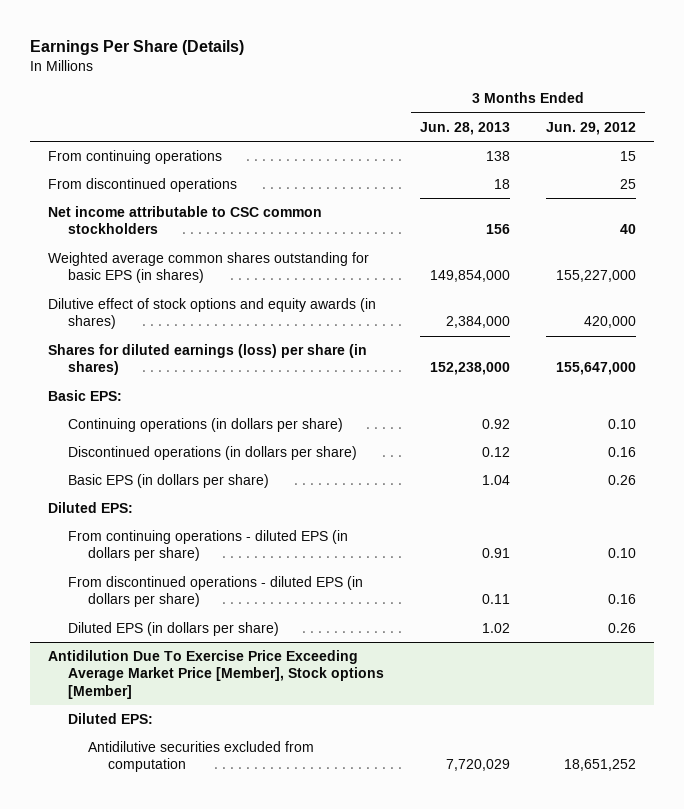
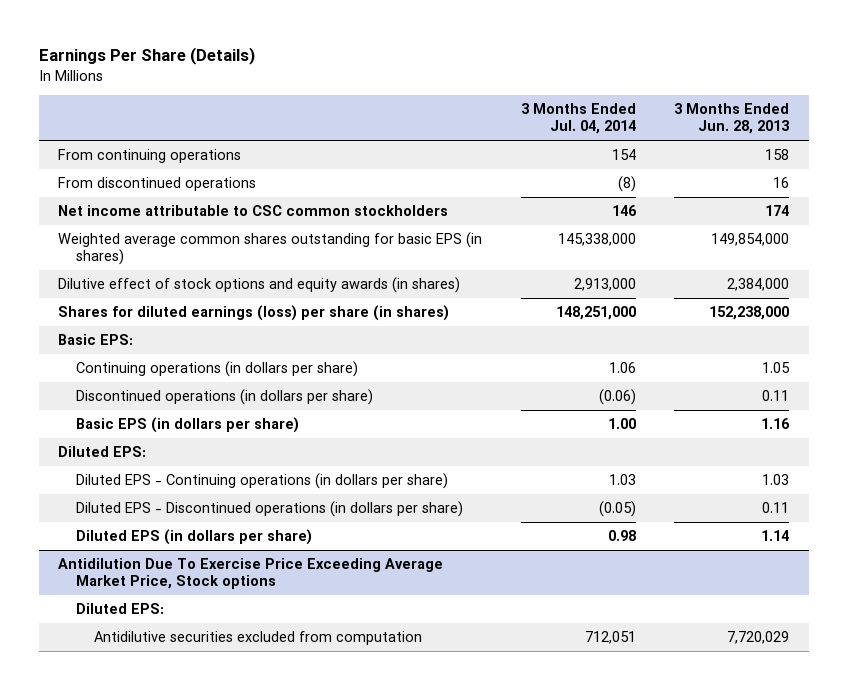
[546,121,637,135] Jun. 29, 2012 -> none
none -> [520,102,636,135] 3 Months Ended Jul. 04, 2014
[486,150,511,161] 138 -> [765,148,790,160] 158
[494,178,511,189] 18 -> [773,176,790,188] 16
[486,224,511,235] 156 -> [765,204,790,216] 174
[482,418,511,429] 0.92 -> [762,361,791,373] 1.05
[482,446,511,457] 0.12 -> [762,389,790,401] 0.11
[482,474,511,485] 1.04 -> [761,417,791,429] 1.16
[68,529,349,562] From continuing operations - diluted EPS (in dollars per share) -> [75,472,448,489] Diluted EPS - Continuing operations (in dollars per share)
[482,548,511,559] 0.91 -> [762,473,790,485] 1.03
[68,575,364,608] From discontinued operations - diluted EPS (in dollars per share) -> [75,500,463,517] Diluted EPS - Discontinued operations (in dollars per share)
[482,622,511,633] 1.02 -> [761,529,790,541] 1.14
[48,649,385,699] Antidilution Due To Exercise Price Exceeding Average Market Price [Member], Stock options [Member] -> [58,557,444,590] Antidilution Due To Exercise Price Exceeding Average Market Price, Stock options

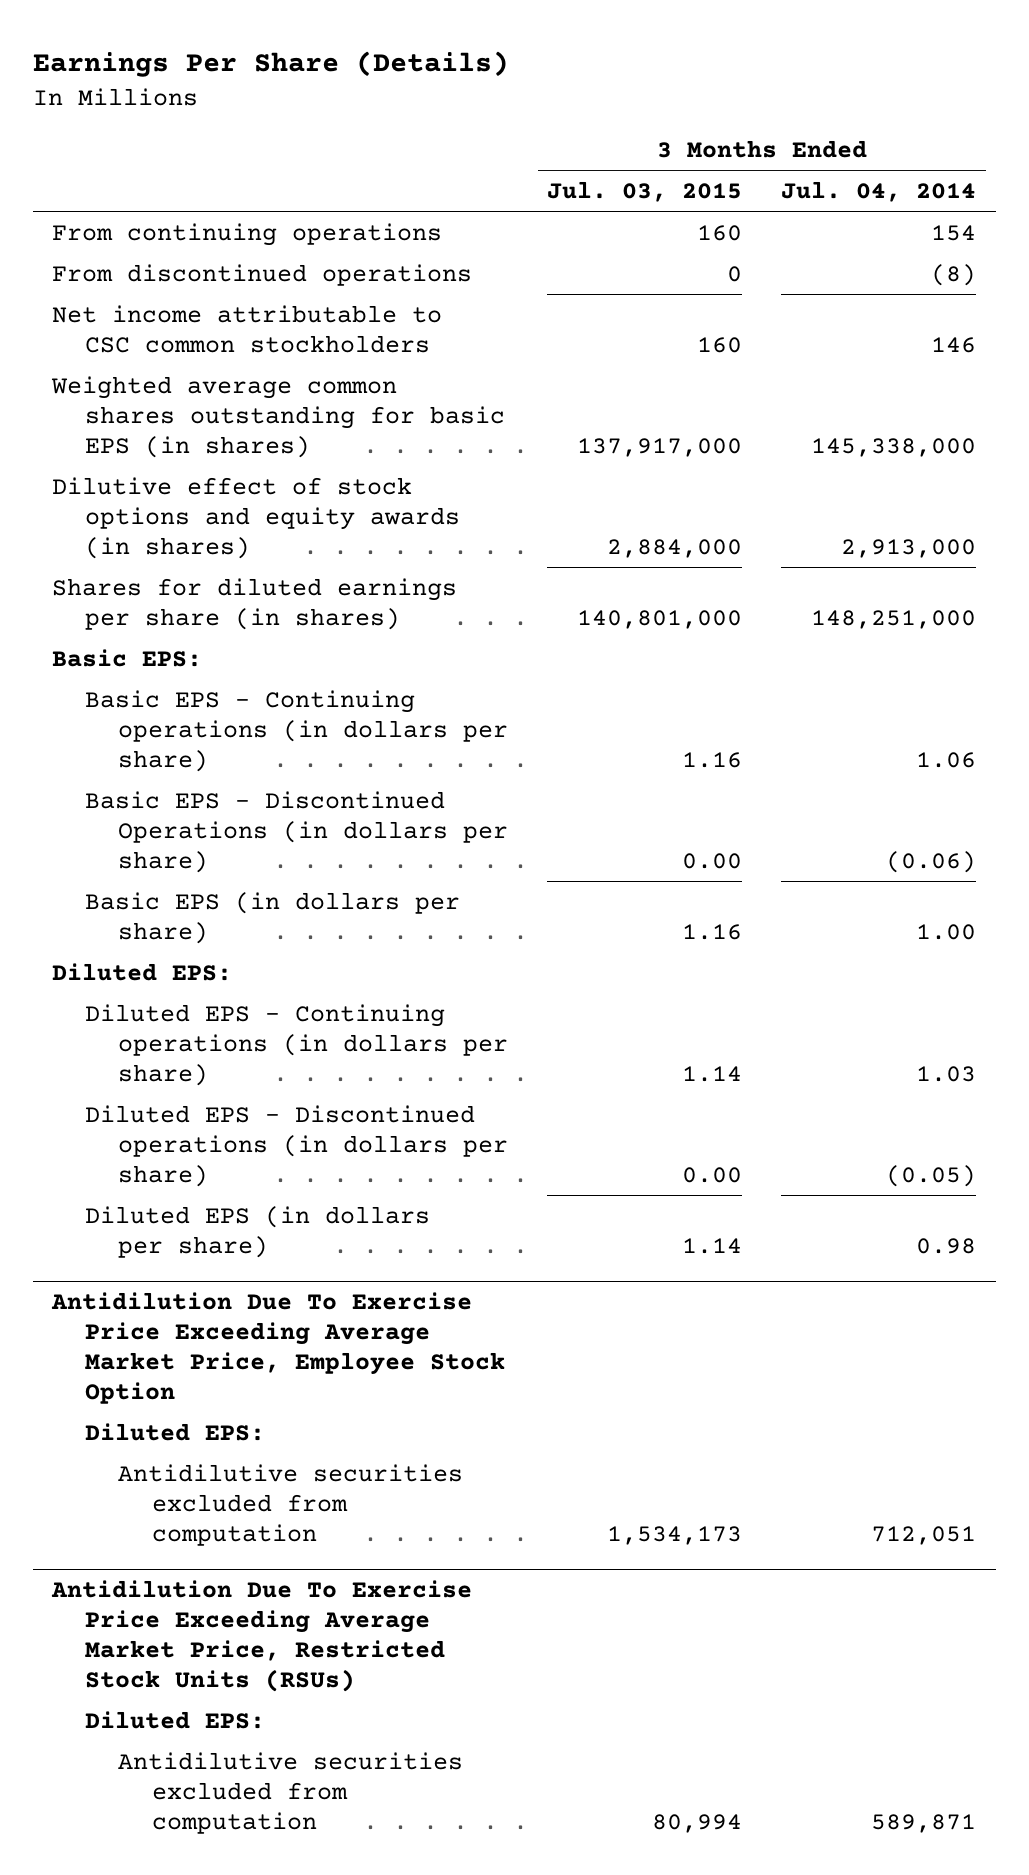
[674,102,790,135] 3 Months Ended Jun. 28, 2013 -> none
none -> [547,180,743,202] Jul. 03, 2015
[58,304,450,321] Shares for diluted earnings (loss) per share (in shares) -> [52,577,458,630] Shares for diluted earnings per share (in shares)
[75,360,358,377] Continuing operations (in dollars per share) -> [85,689,509,772] Basic EPS - Continuing operations (in dollars per share)
[75,388,373,405] Discontinued operations (in dollars per share) -> [85,790,509,873] Basic EPS - Discontinued Operations (in dollars per share)
[58,557,444,590] Antidilution Due To Exercise Price Exceeding Average Market Price, Stock options -> [51,1291,506,1404] Antidilution Due To Exercise Price Exceeding Average Market Price, Employee Stock Option
none -> [51,1579,473,1692] Antidilution Due To Exercise Price Exceeding Average Market Price, Restricted Stock Units (RSUs)
none -> [85,1710,266,1729] Diluted EPS:
none -> [118,1751,464,1834] Antidilutive securities excluded from computation

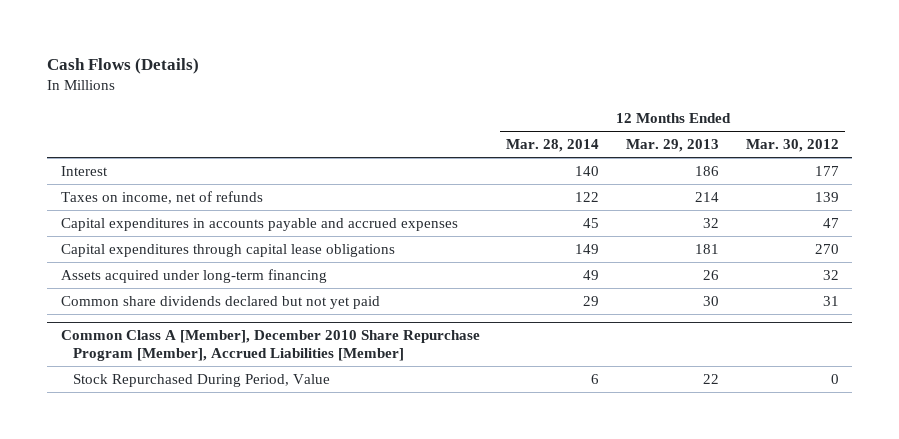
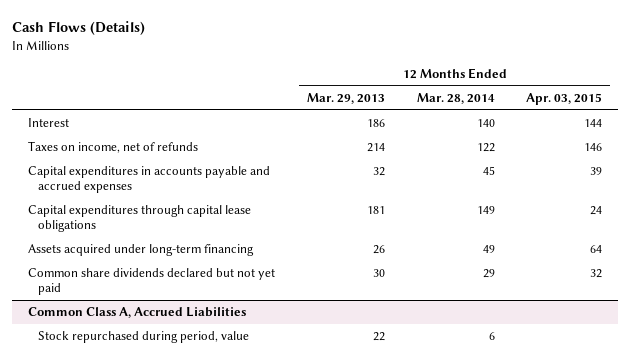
[745,139,839,153] Mar. 30, 2012 -> none
none -> [526,92,603,105] Apr. 03, 2015
[60,330,480,361] Common Class A [Member], December 2010 Share Repurchase Program [Member], Accrued Liabilities [Member] -> none
none -> [28,307,247,319] Common Class A, Accrued Liabilities
[73,373,331,387] Stock Repurchased During Period, Value -> [38,331,250,344] Stock repurchased during period, value

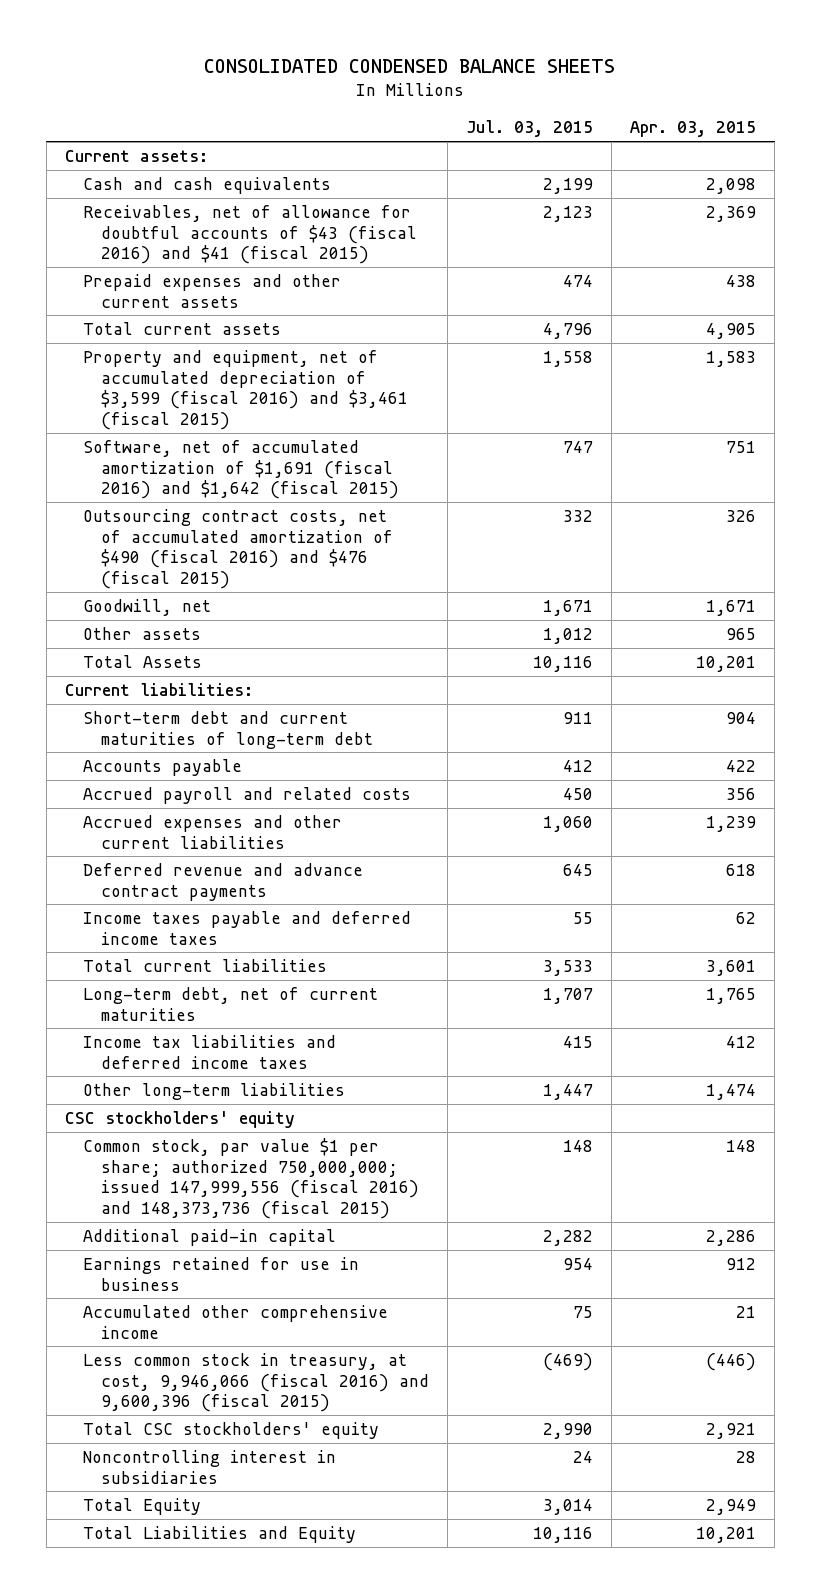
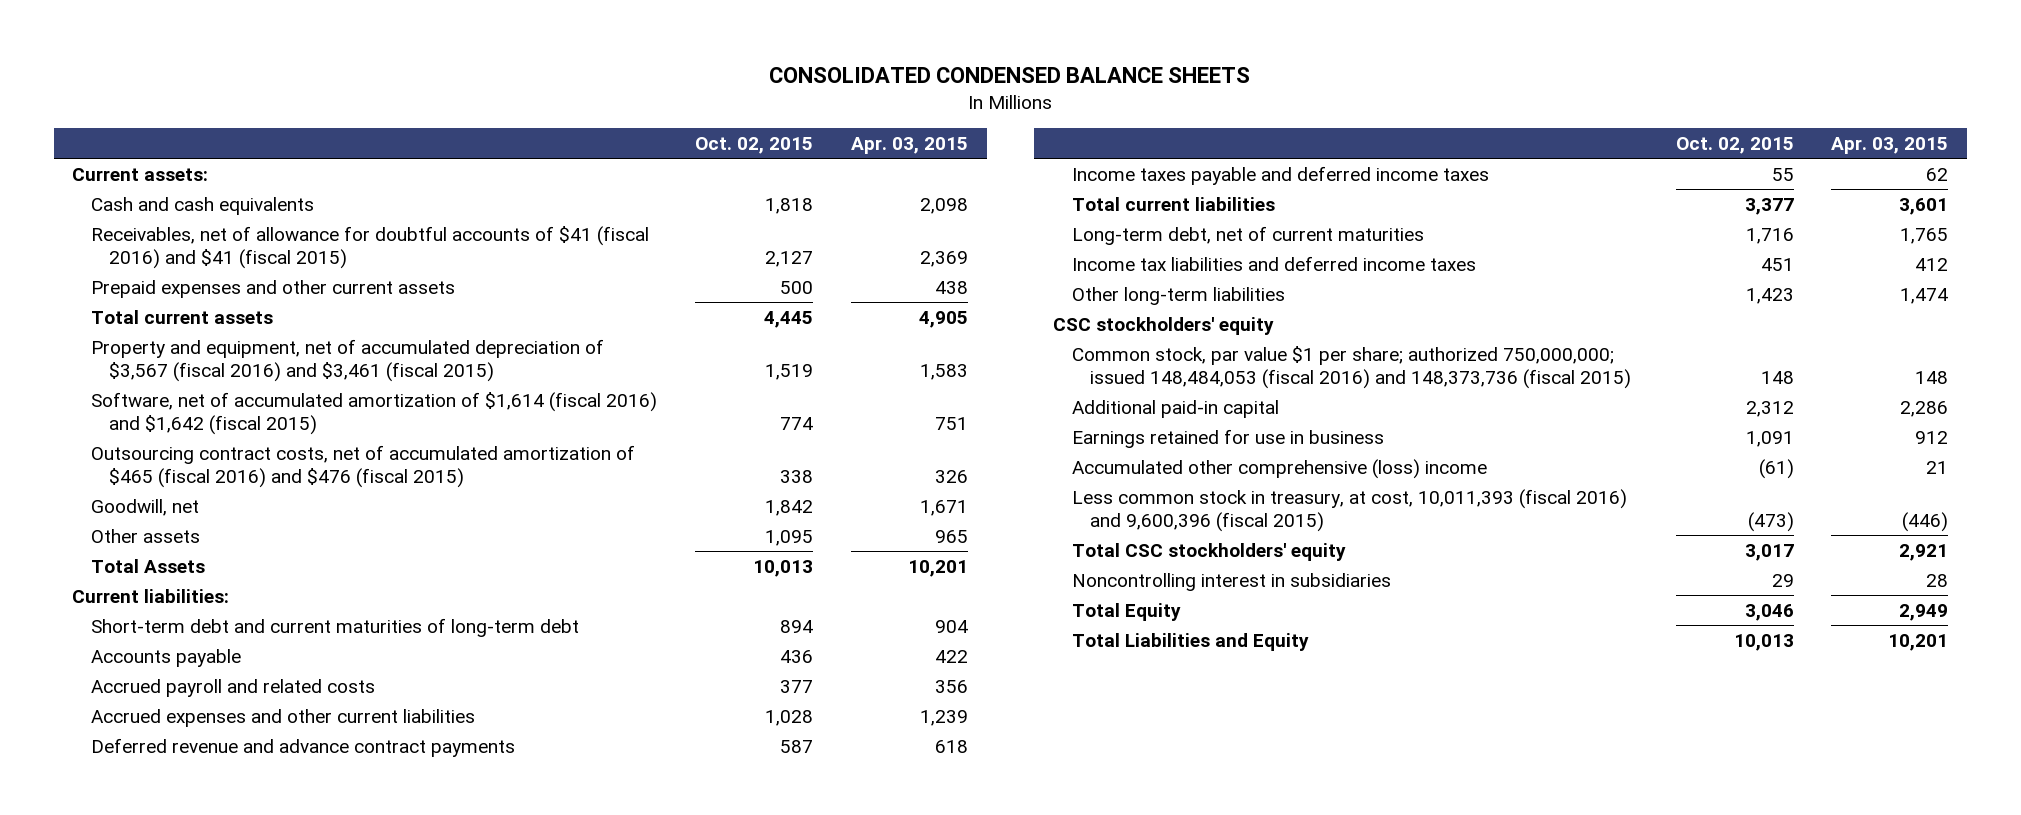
[466,120,594,138] Jul. 03, 2015 -> none
none -> [694,137,813,155] Oct. 02, 2015
[82,204,418,265] Receivables, net of allowance for doubtful accounts of $43 (fiscal 2016) and $41 (fiscal 2015) -> [90,225,649,269] Receivables, net of allowance for doubtful accounts of $41 (fiscal 2016) and $41 (fiscal 2015)
[82,349,409,431] Property and equipment, net of accumulated depreciation of $3,599 (fiscal 2016) and $3,461 (fiscal 2015) -> [90,338,604,382] Property and equipment, net of accumulated depreciation of $3,567 (fiscal 2016) and $3,461 (fiscal 2015)
[82,439,400,500] Software, net of accumulated amortization of $1,691 (fiscal 2016) and $1,642 (fiscal 2015) -> [90,391,657,435] Software, net of accumulated amortization of $1,614 (fiscal 2016) and $1,642 (fiscal 2015)
[82,508,394,590] Outsourcing contract costs, net of accumulated amortization of $490 (fiscal 2016) and $476 (fiscal 2015) -> [90,444,635,488] Outsourcing contract costs, net of accumulated amortization of $465 (fiscal 2016) and $476 (fiscal 2015)
[82,1137,420,1220] Common stock, par value $1 per share; authorized 750,000,000; issued 147,999,556 (fiscal 2016) and 148,373,736 (fiscal 2015) -> [1071,345,1632,389] Common stock, par value $1 per share; authorized 750,000,000; issued 148,484,053 (fiscal 2016) and 148,373,736 (fiscal 2015)
[82,1304,388,1339] Accumulated other comprehensive income -> [1071,458,1487,479] Accumulated other comprehensive (loss) income
[82,1352,430,1413] Less common stock in treasury, at cost, 9,946,066 (fiscal 2016) and 9,600,396 (fiscal 2015) -> [1071,488,1627,532] Less common stock in treasury, at cost, 10,011,393 (fiscal 2016) and 9,600,396 (fiscal 2015)

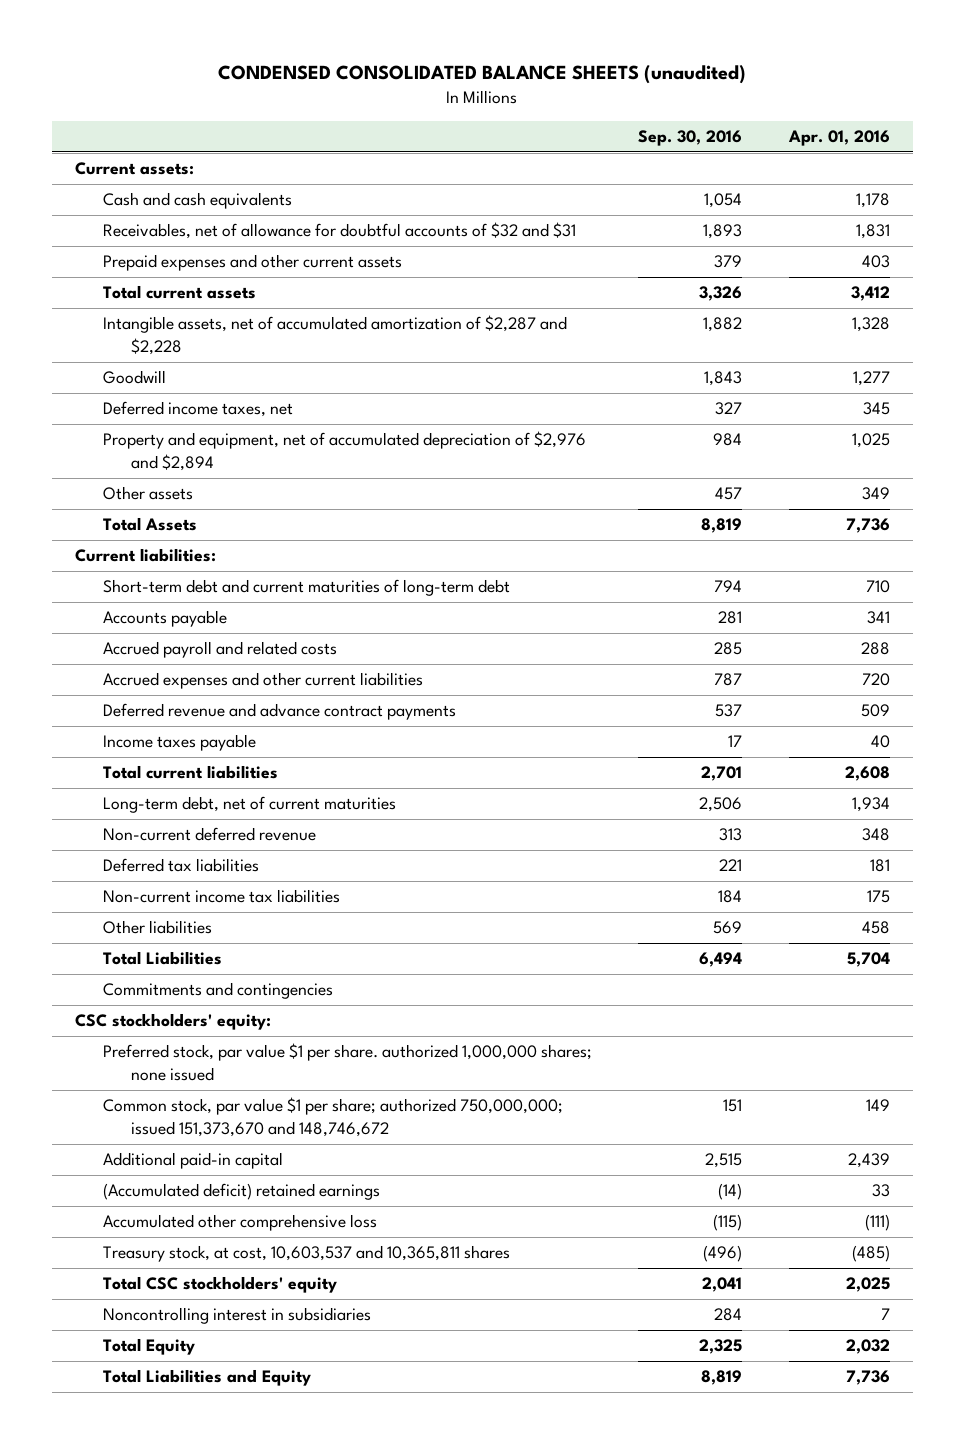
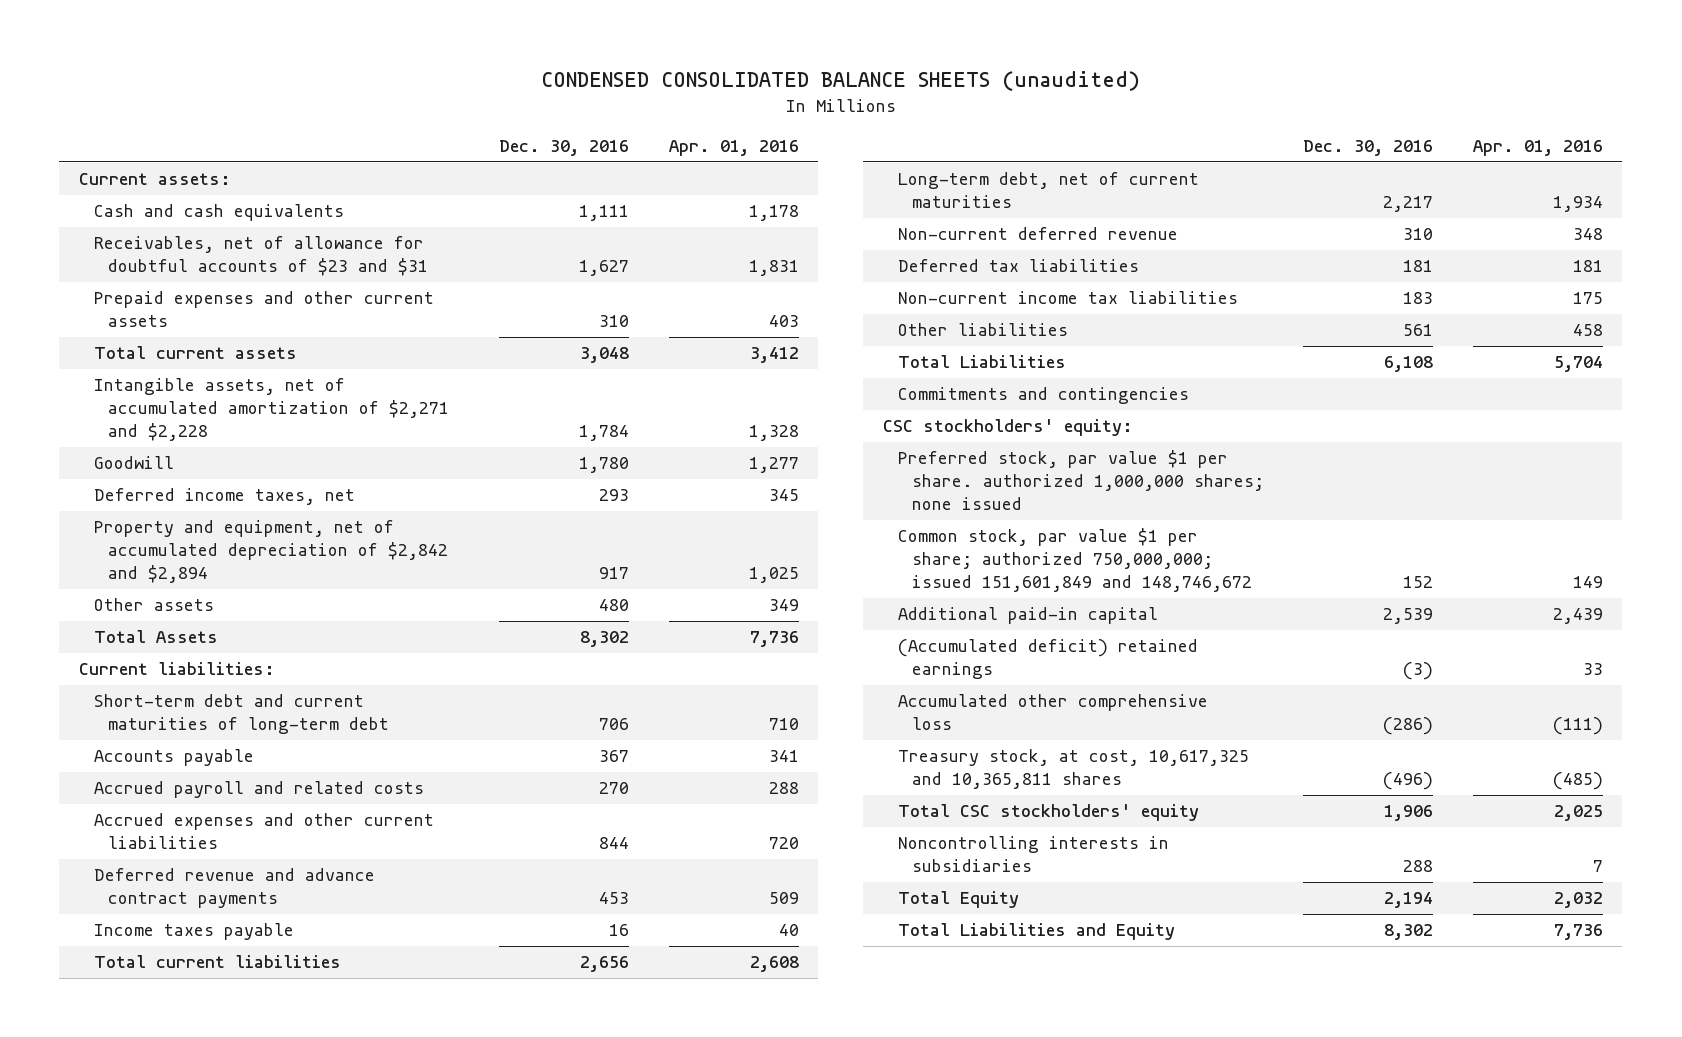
[638,130,743,147] Sep. 30, 2016 -> none
none -> [499,139,630,156] Dec. 30, 2016
[103,222,577,240] Receivables, net of allowance for doubtful accounts of $32 and $31 -> [93,236,429,277] Receivables, net of allowance for doubtful accounts of $23 and $31
[103,315,568,355] Intangible assets, net of accumulated amortization of $2,287 and $2,228 -> [93,378,450,442] Intangible assets, net of accumulated amortization of $2,271 and $2,228
[103,431,587,471] Property and equipment, net of accumulated depreciation of $2,976 and $2,894 -> [93,520,449,584] Property and equipment, net of accumulated depreciation of $2,842 and $2,894
[103,1097,564,1137] Common stock, par value $1 per share; authorized 750,000,000; issued 151,373,670 and 148,746,672 -> [897,528,1253,593] Common stock, par value $1 per share; authorized 750,000,000; issued 151,601,849 and 148,746,672
[103,1245,511,1263] Treasury stock, at cost, 10,603,537 and 10,365,811 shares -> [897,749,1249,790] Treasury stock, at cost, 10,617,325 and 10,365,811 shares
[103,1307,372,1325] Noncontrolling interest in subsidiaries -> [897,836,1169,873] Noncontrolling interests in subsidiaries

